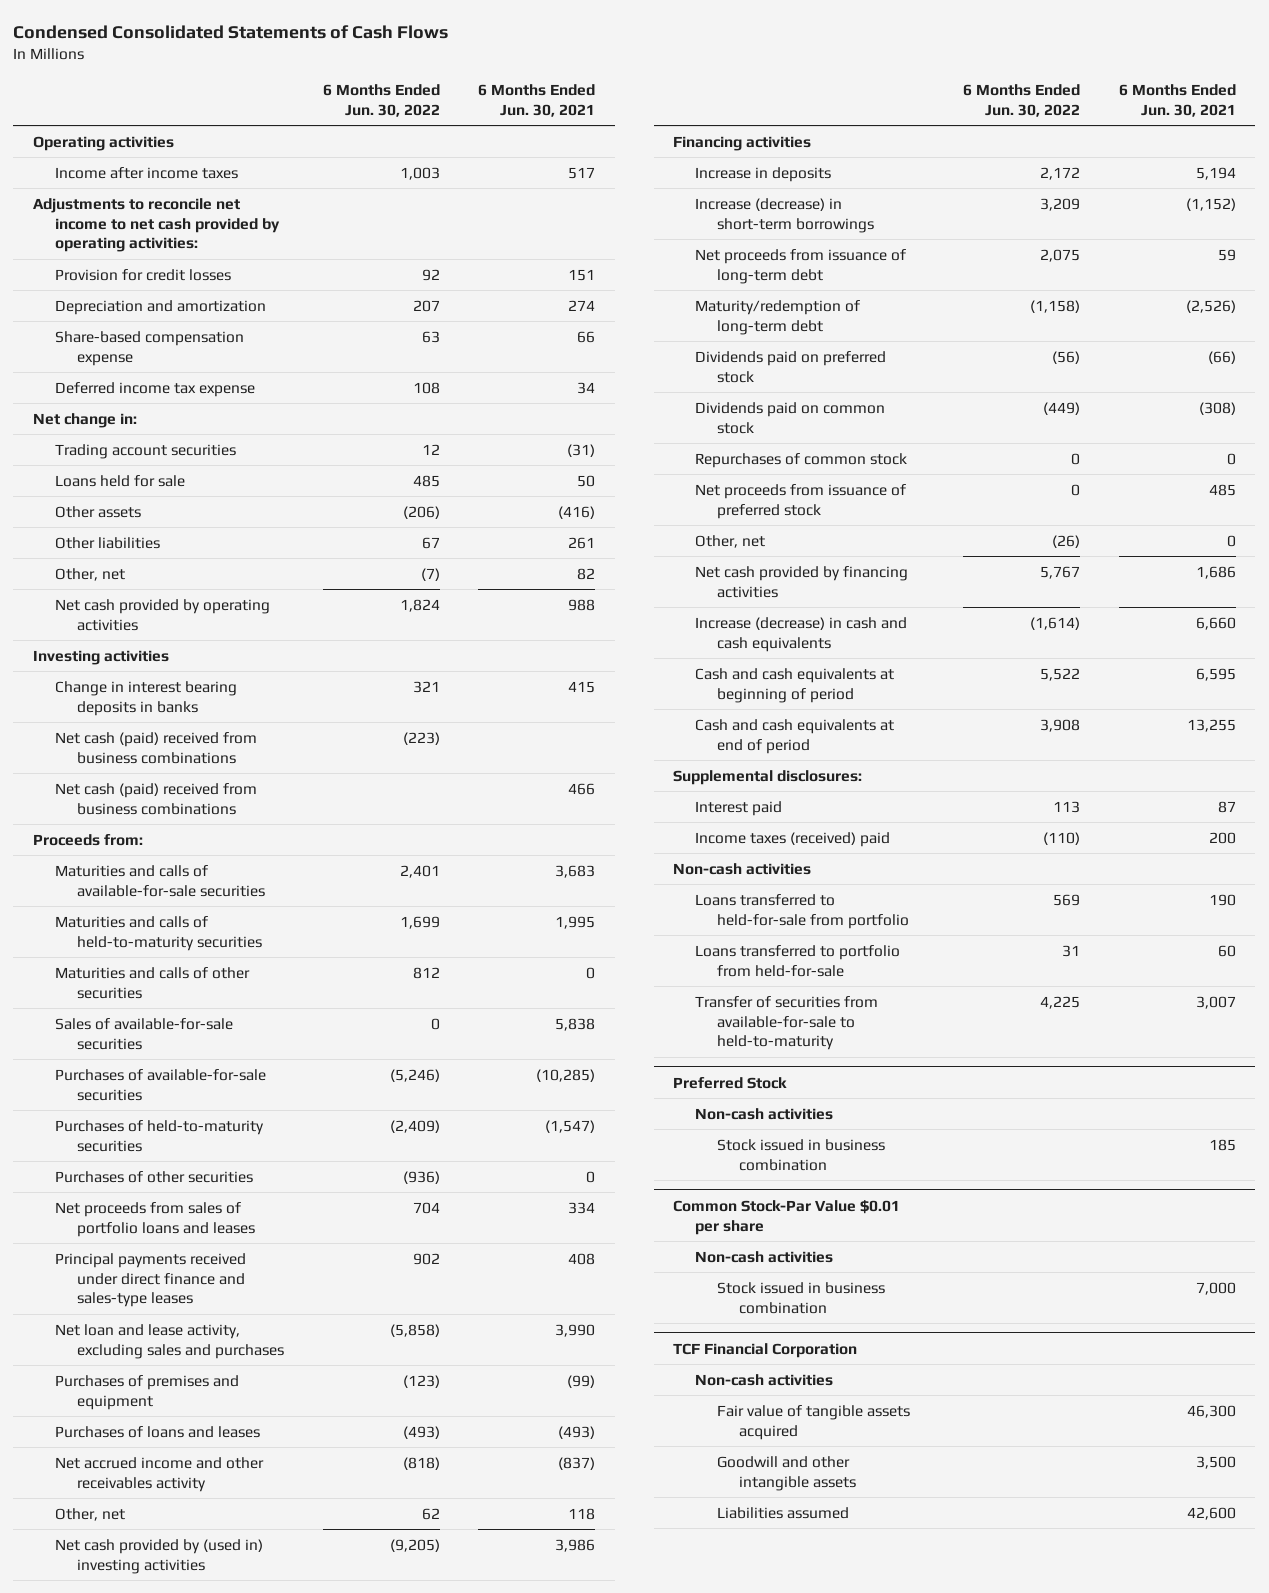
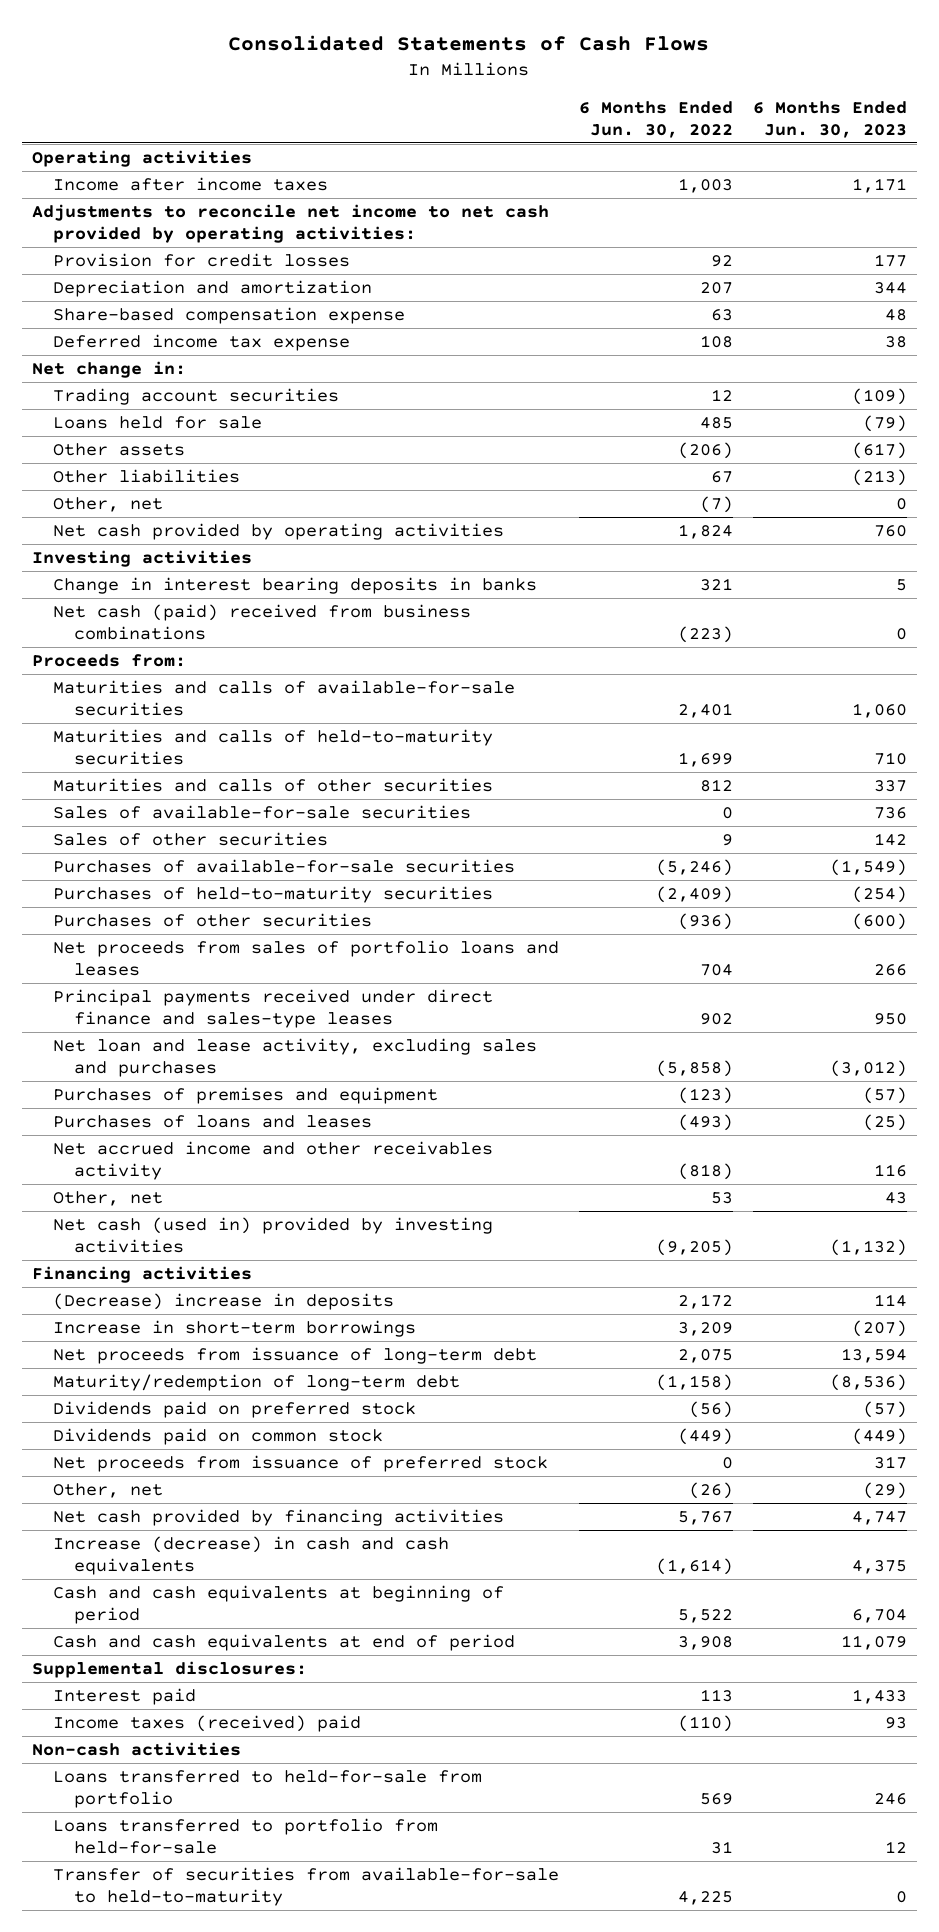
[13,24,449,39] Condensed Consolidated Statements of Cash Flows -> [228,35,710,52] Consolidated Statements of Cash Flows
[478,83,596,117] 6 Months Ended Jun. 30, 2021 -> none
none -> [753,101,908,138] 6 Months Ended Jun. 30, 2023
[54,782,257,815] Net cash (paid) received from business combinations -> none
none -> [52,832,328,847] Sales of other securities
[421,1507,440,1520] 62 -> [710,1192,733,1205] 53
[54,1538,263,1574] Net cash provided by (used in) investing activities -> [52,1217,493,1253] Net cash (used in) provided by investing activities
[695,166,832,182] Increase in deposits -> [52,1293,394,1311] (Decrease) increase in deposits
[695,197,875,233] Increase (decrease) in short-term borrowings -> [52,1320,416,1338] Increase in short-term borrowings
[695,452,908,468] Repurchases of common stock -> none
[673,1076,788,1089] Preferred Stock -> none
[695,1107,834,1120] Non-cash activities -> none
[717,1138,886,1171] Stock issued in business combination -> none
[673,1199,901,1235] Common Stock-Par Value $0.01 per share -> none
[695,1250,834,1263] Non-cash activities -> none
[717,1281,886,1314] Stock issued in business combination -> none
[673,1342,858,1358] TCF Financial Corporation -> none
[695,1373,834,1386] Non-cash activities -> none
[717,1404,911,1440] Fair value of tangible assets acquired -> none
[717,1455,857,1491] Goodwill and other intangible assets -> none
[717,1506,850,1519] Liabilities assumed -> none

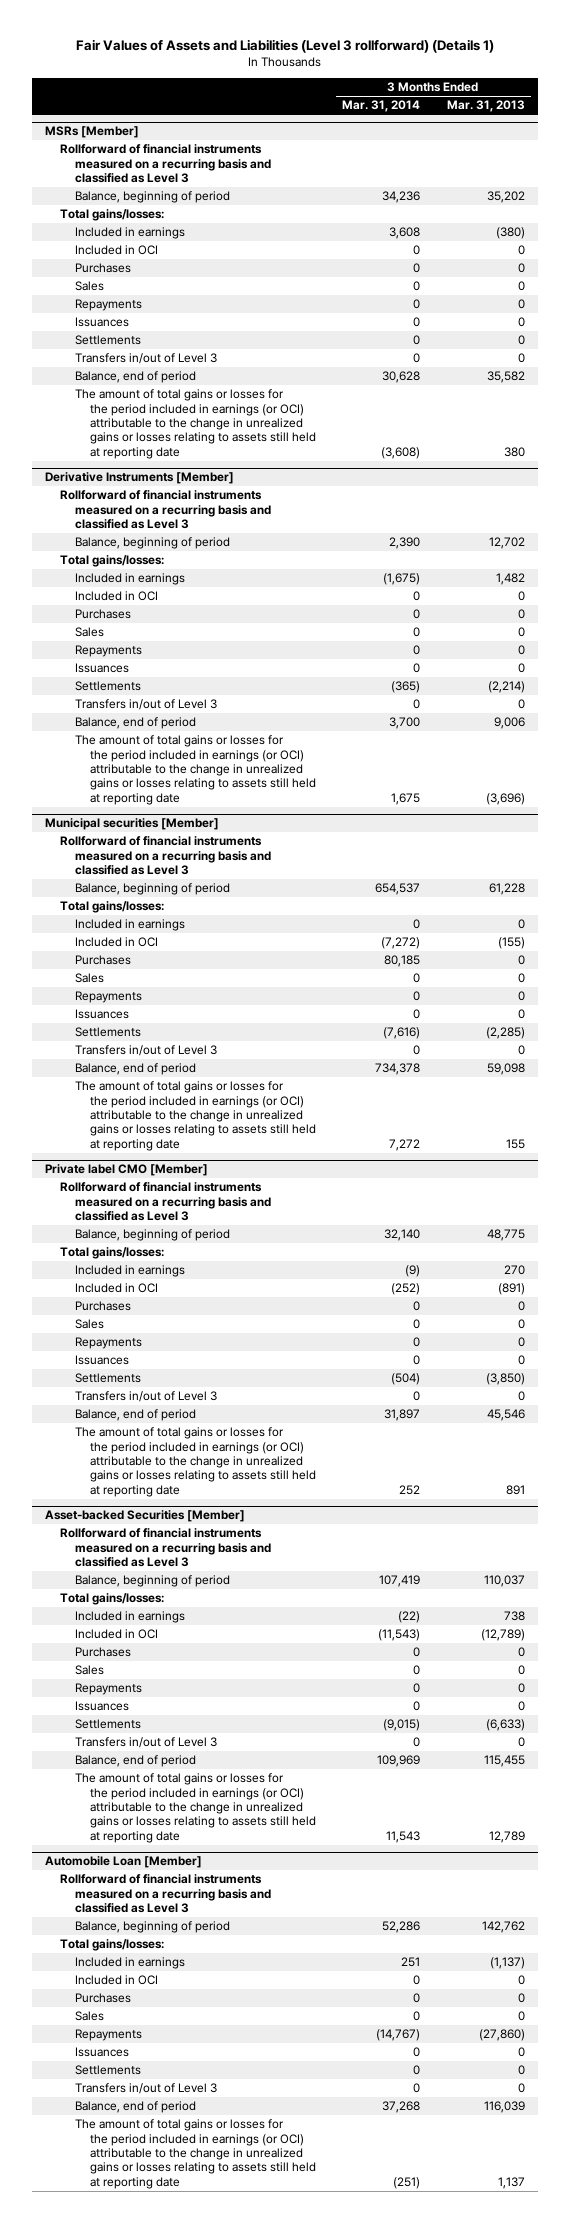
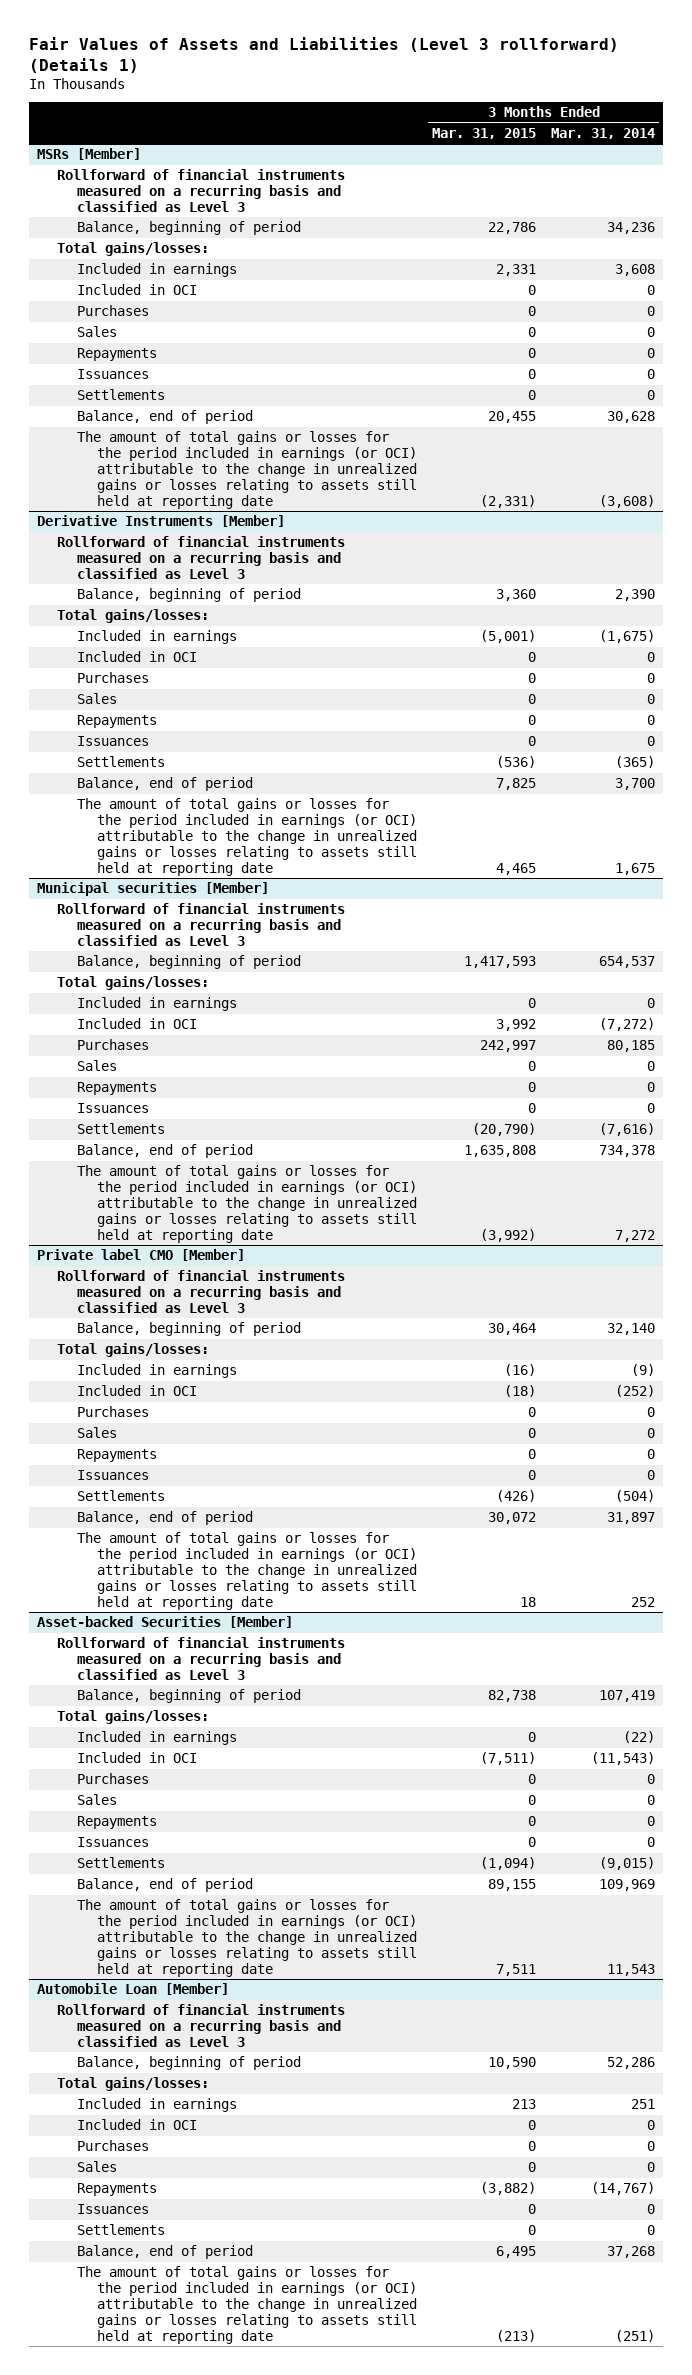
[446,100,525,113] Mar. 31, 2013 -> none
none -> [431,127,536,139] Mar. 31, 2015
[74,353,217,365] Transfers in/out of Level 3 -> none
[74,699,217,711] Transfers in/out of Level 3 -> none
[74,1045,217,1057] Transfers in/out of Level 3 -> none
[74,1391,217,1403] Transfers in/out of Level 3 -> none
[74,1737,217,1749] Transfers in/out of Level 3 -> none
[74,2083,217,2095] Transfers in/out of Level 3 -> none

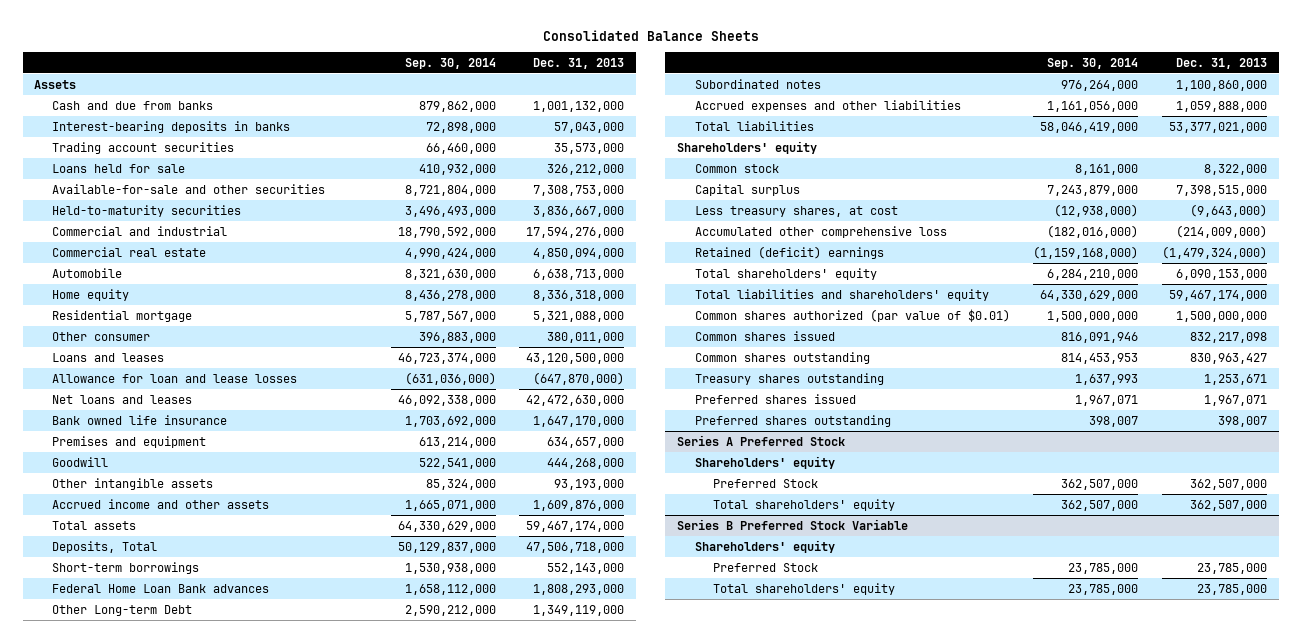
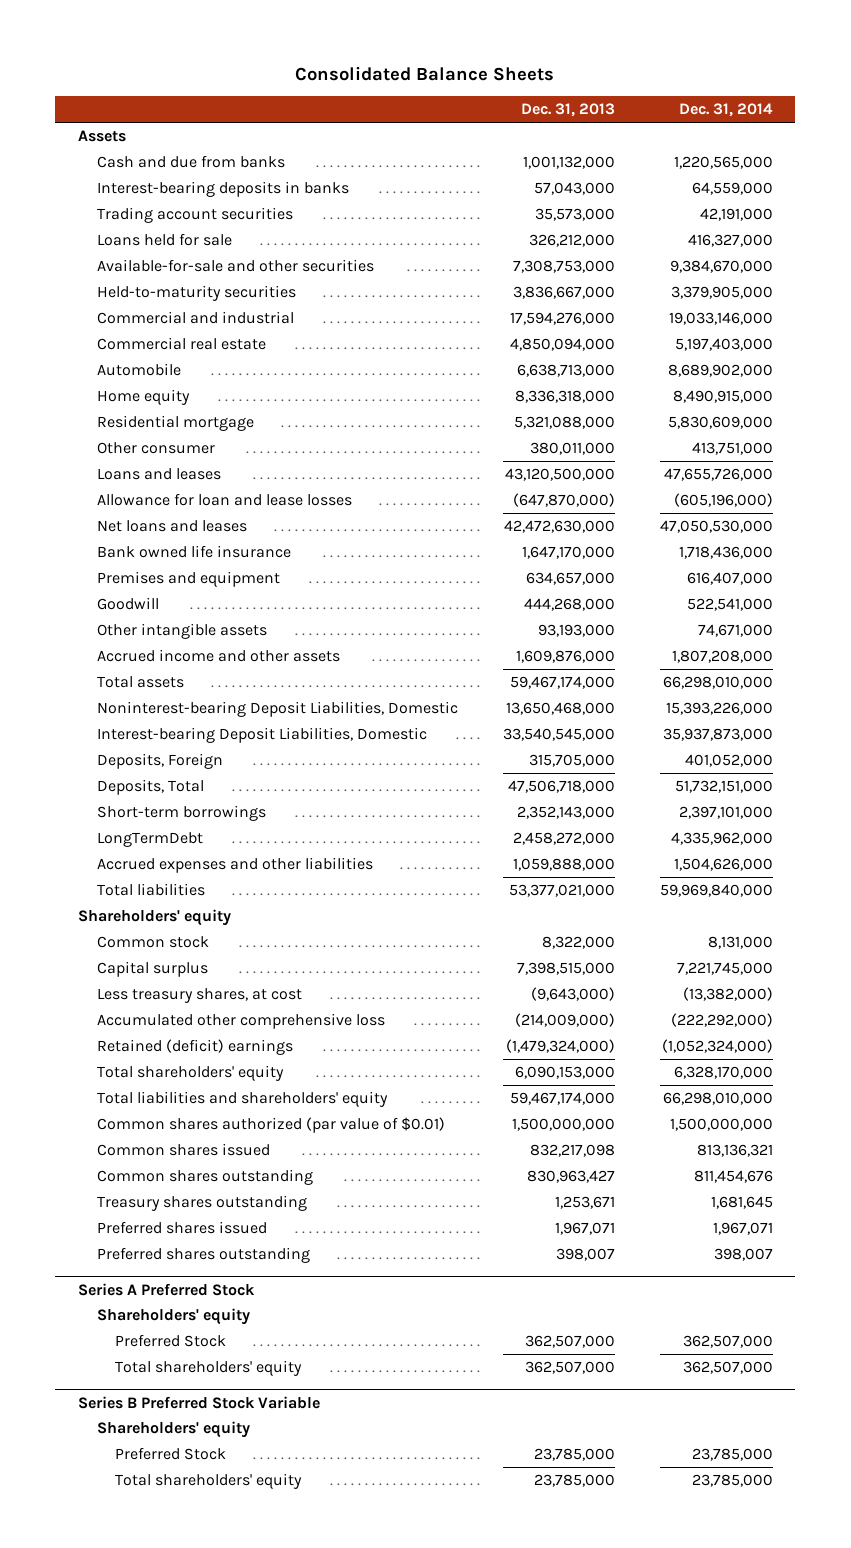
[404,57,496,69] Sep. 30, 2014 -> none
none -> [678,103,773,118] Dec. 31, 2014
none -> [96,700,458,717] Noninterest-bearing Deposit Liabilities, Domestic
none -> [96,726,427,743] Interest-bearing Deposit Liabilities, Domestic
none -> [96,752,223,769] Deposits, Foreign
[52,583,270,593] Federal Home Loan Bank advances -> none
[52,604,193,616] Other Long-term Debt -> none
[694,78,821,89] Subordinated notes -> none
[547,562,625,574] 552,143,000 -> [516,805,615,819] 2,352,143,000
none -> [96,831,203,847] LongTermDebt

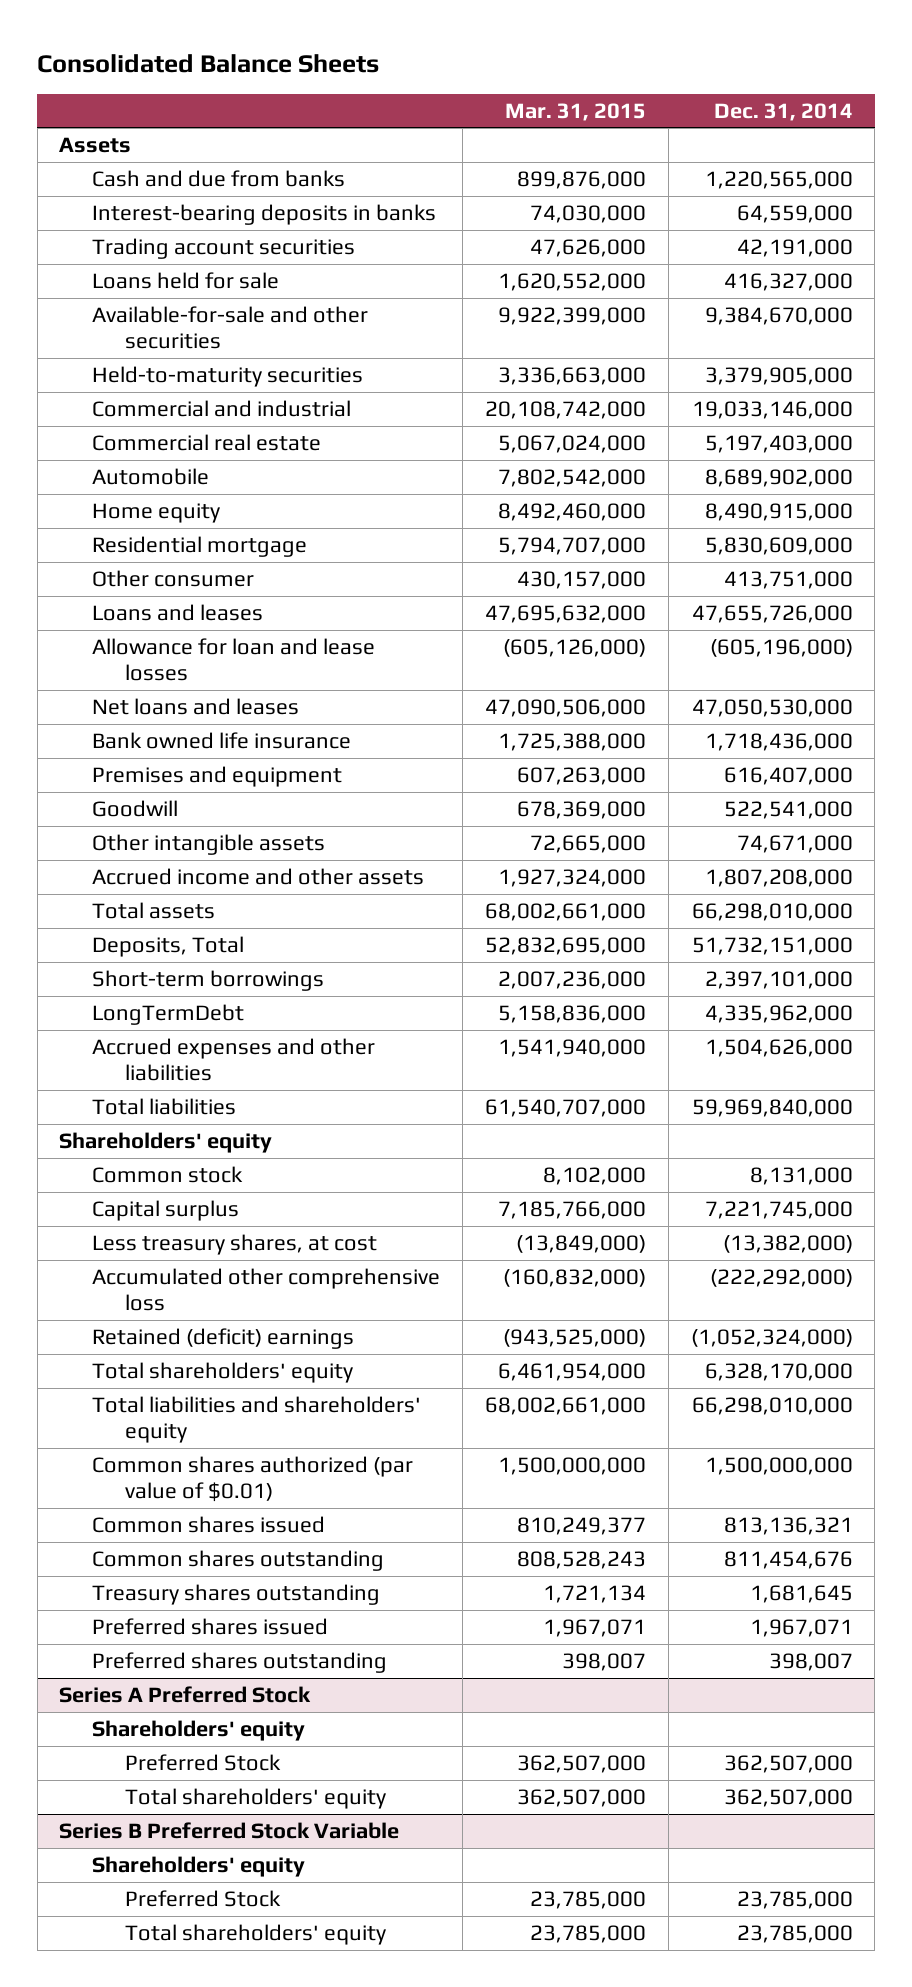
[520,103,615,118] Dec. 31, 2013 -> none
none -> [505,102,647,121] Mar. 31, 2015
[96,700,458,717] Noninterest-bearing Deposit Liabilities, Domestic -> none
[96,726,427,743] Interest-bearing Deposit Liabilities, Domestic -> none
[96,752,223,769] Deposits, Foreign -> none

